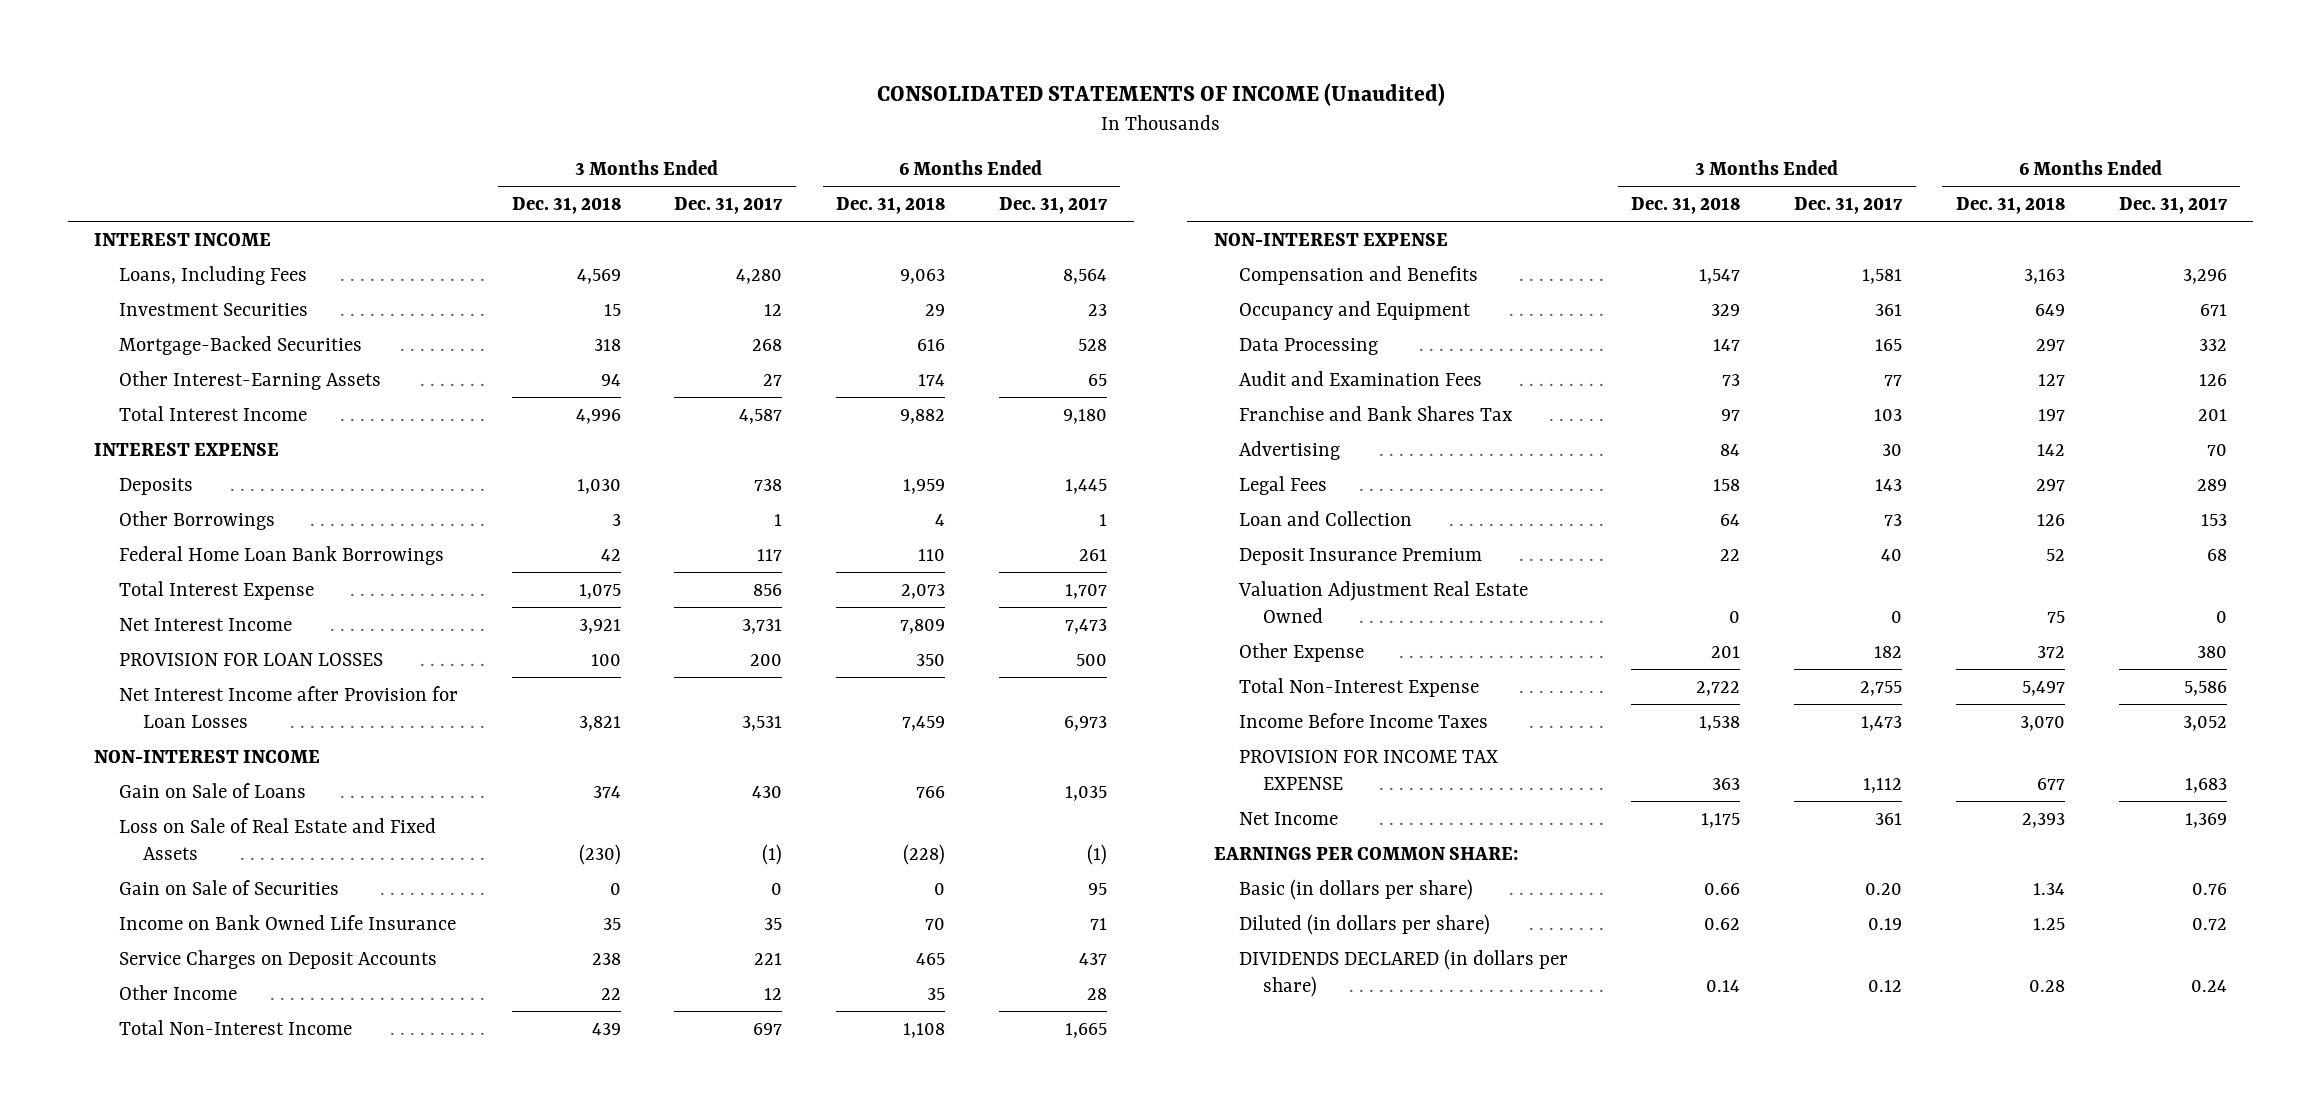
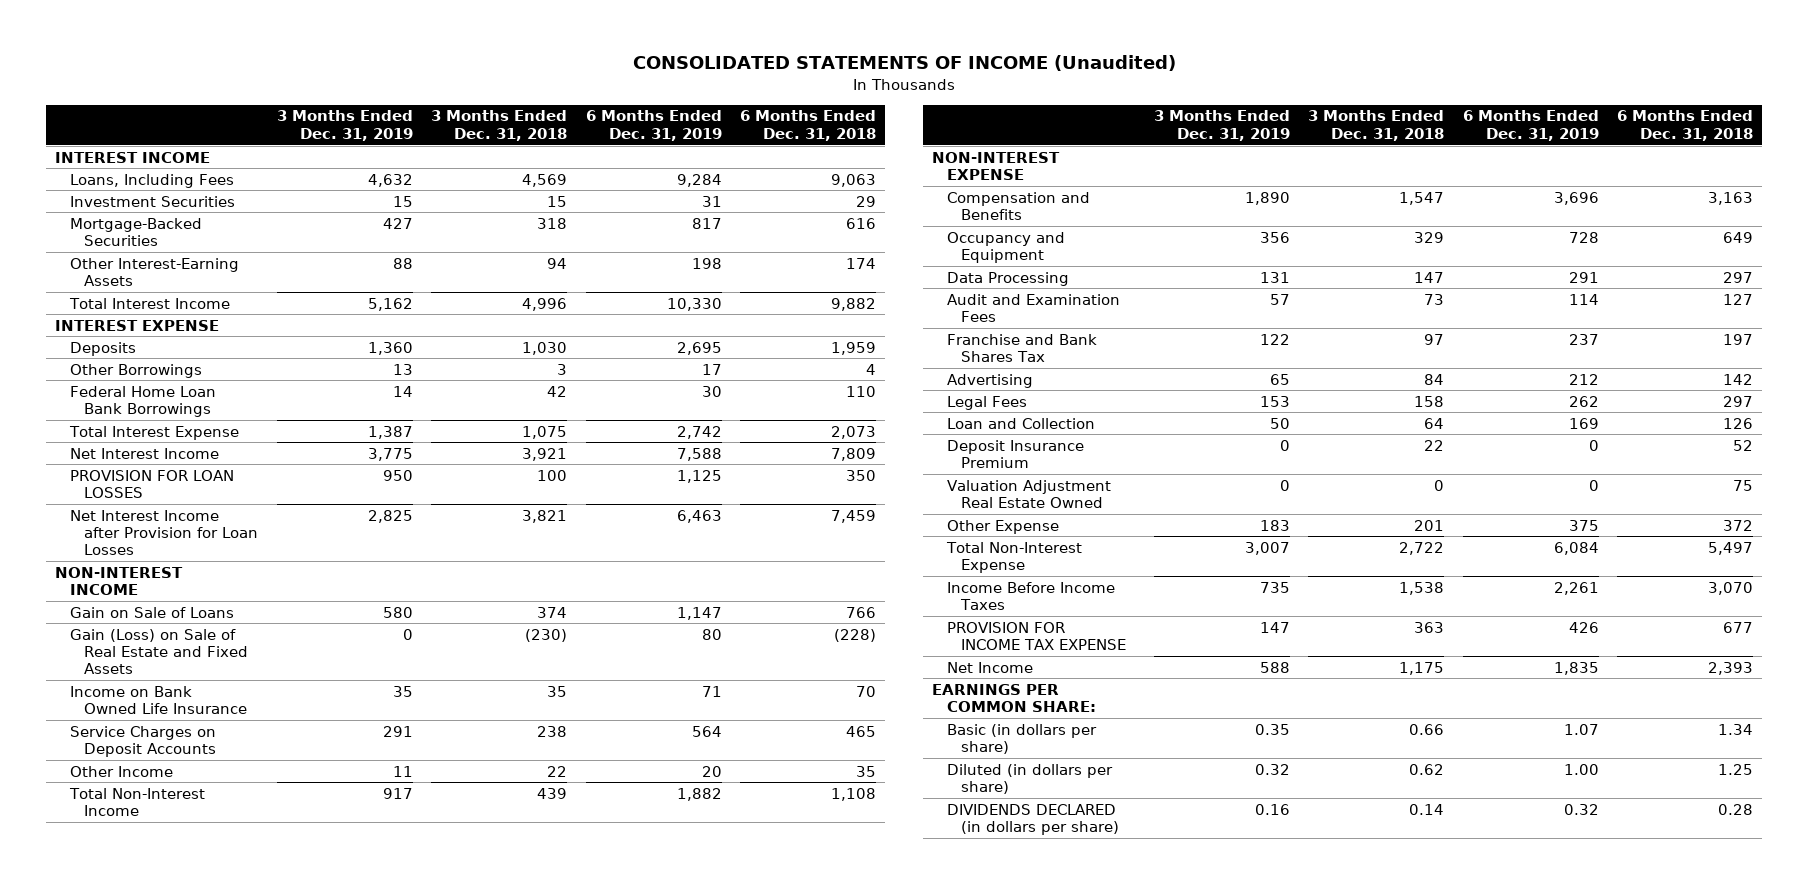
[674,196,784,214] Dec. 31, 2017 -> none
[998,196,1108,214] Dec. 31, 2017 -> none
none -> [276,110,413,141] 3 Months Ended Dec. 31, 2019
none -> [585,110,722,141] 6 Months Ended Dec. 31, 2019
[118,879,339,895] Gain on Sale of Securities -> none
[118,817,436,860] Loss on Sale of Real Estate and Fixed Assets -> [69,628,249,675] Gain (Loss) on Sale of Real Estate and Fixed Assets

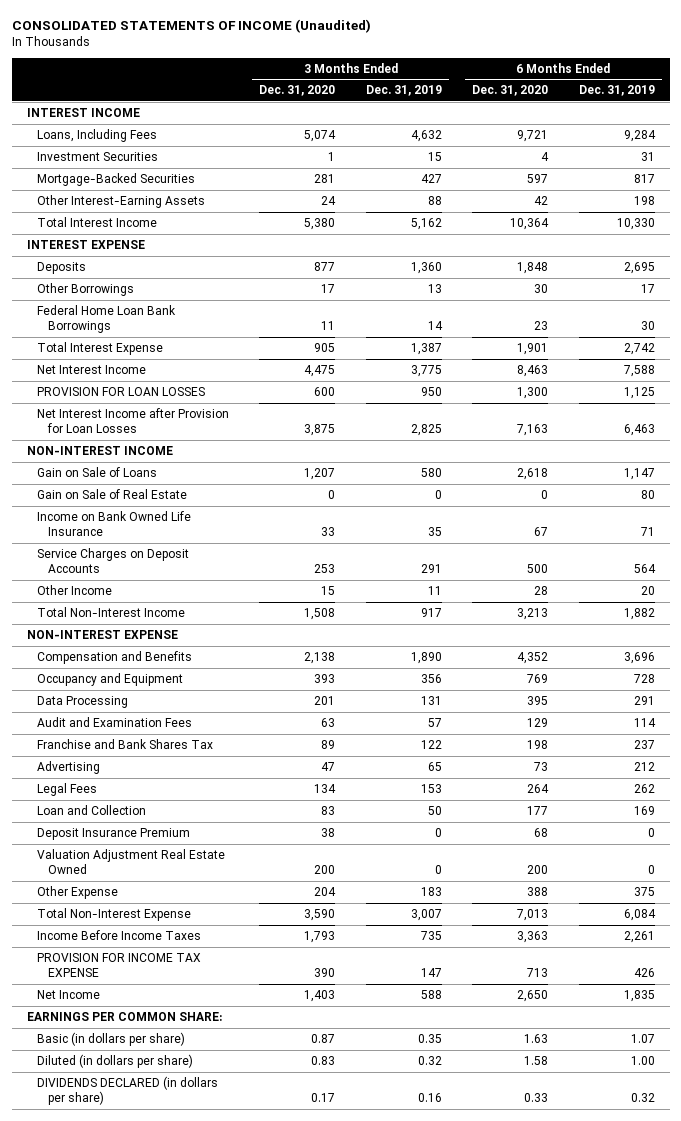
[431,110,568,141] 3 Months Ended Dec. 31, 2018 -> none
[740,110,877,141] 6 Months Ended Dec. 31, 2018 -> none
none -> [259,85,336,97] Dec. 31, 2020
none -> [472,85,549,97] Dec. 31, 2020
[69,628,249,675] Gain (Loss) on Sale of Real Estate and Fixed Assets -> [37,488,188,499] Gain on Sale of Real Estate

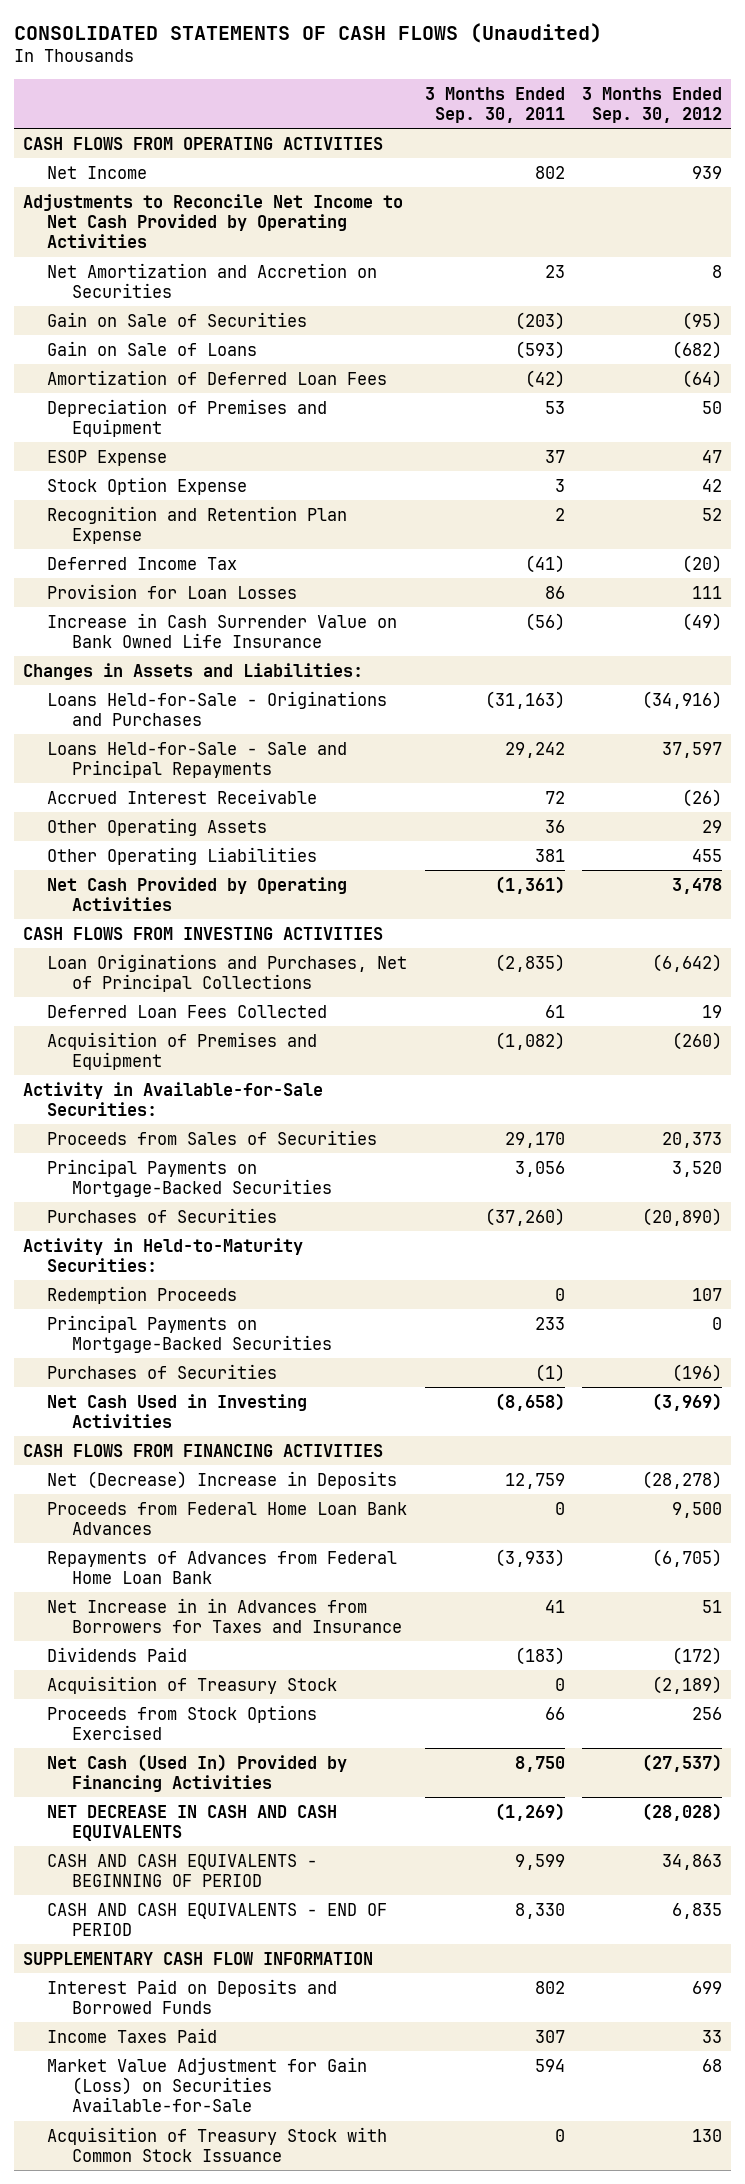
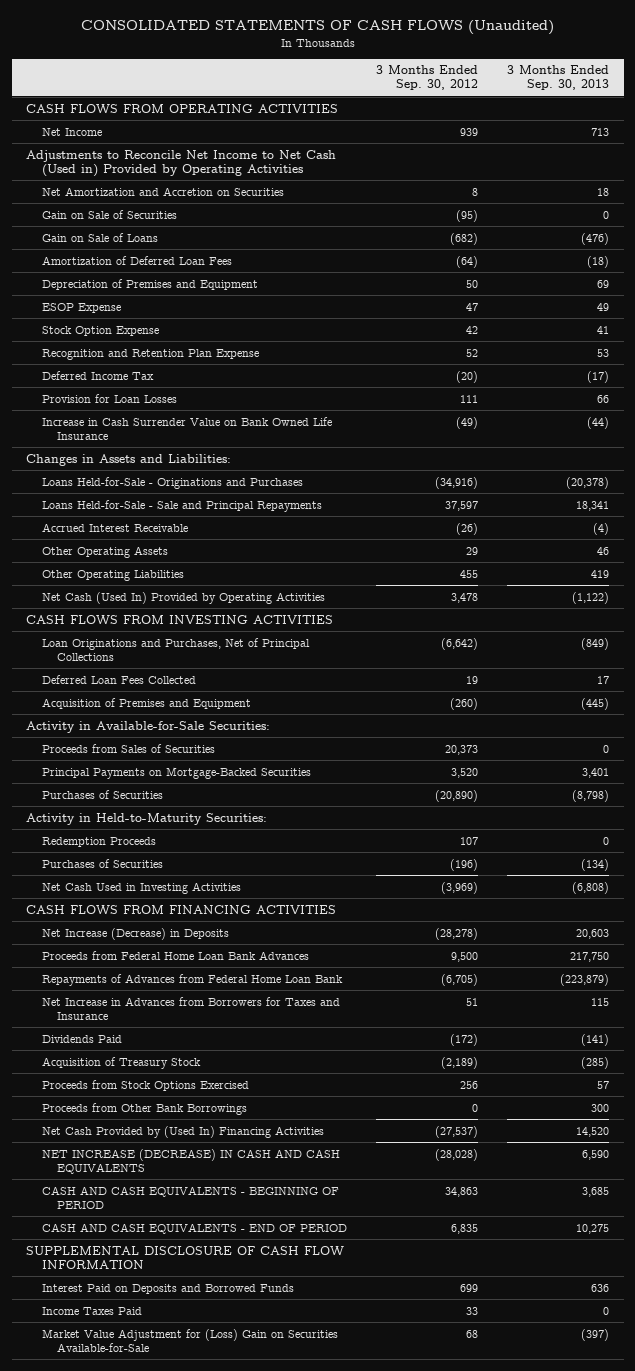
[424,86,565,124] 3 Months Ended Sep. 30, 2011 -> none
none -> [506,65,609,91] 3 Months Ended Sep. 30, 2013
[22,193,403,249] Adjustments to Reconcile Net Income to Net Cash Provided by Operating Activities -> [26,149,337,177] Adjustments to Reconcile Net Income to Net Cash (Used in) Provided by Operating Activities
[47,876,348,911] Net Cash Provided by Operating Activities -> [41,591,325,604] Net Cash (Used In) Provided by Operating Activities
[47,1314,333,1353] Principal Payments on Mortgage-Backed Securities -> none
[47,1470,398,1489] Net (Decrease) Increase in Deposits -> [41,927,229,940] Net Increase (Decrease) in Deposits
[47,1597,403,1633] Net Increase in in Advances from Borrowers for Taxes and Insurance -> [41,996,340,1020] Net Increase in Advances from Borrowers for Taxes and Insurance
none -> [41,1102,247,1115] Proceeds from Other Bank Borrowings
[47,1753,348,1792] Net Cash (Used In) Provided by Financing Activities -> [41,1125,324,1138] Net Cash Provided by (Used In) Financing Activities
[47,1804,338,1841] NET DECREASE IN CASH AND CASH EQUIVALENTS -> [41,1148,340,1174] NET INCREASE (DECREASE) IN CASH AND CASH EQUIVALENTS
[22,1951,373,1965] SUPPLEMENTARY CASH FLOW INFORMATION -> [26,1245,345,1269] SUPPLEMENTAL DISCLOSURE OF CASH FLOW INFORMATION
[47,2126,388,2162] Acquisition of Treasury Stock with Common Stock Issuance -> none
[47,2056,368,2113] Market Value Adjustment for Gain (Loss) on Securities Available-for-Sale -> [41,1328,338,1352] Market Value Adjustment for (Loss) Gain on Securities Available-for-Sale

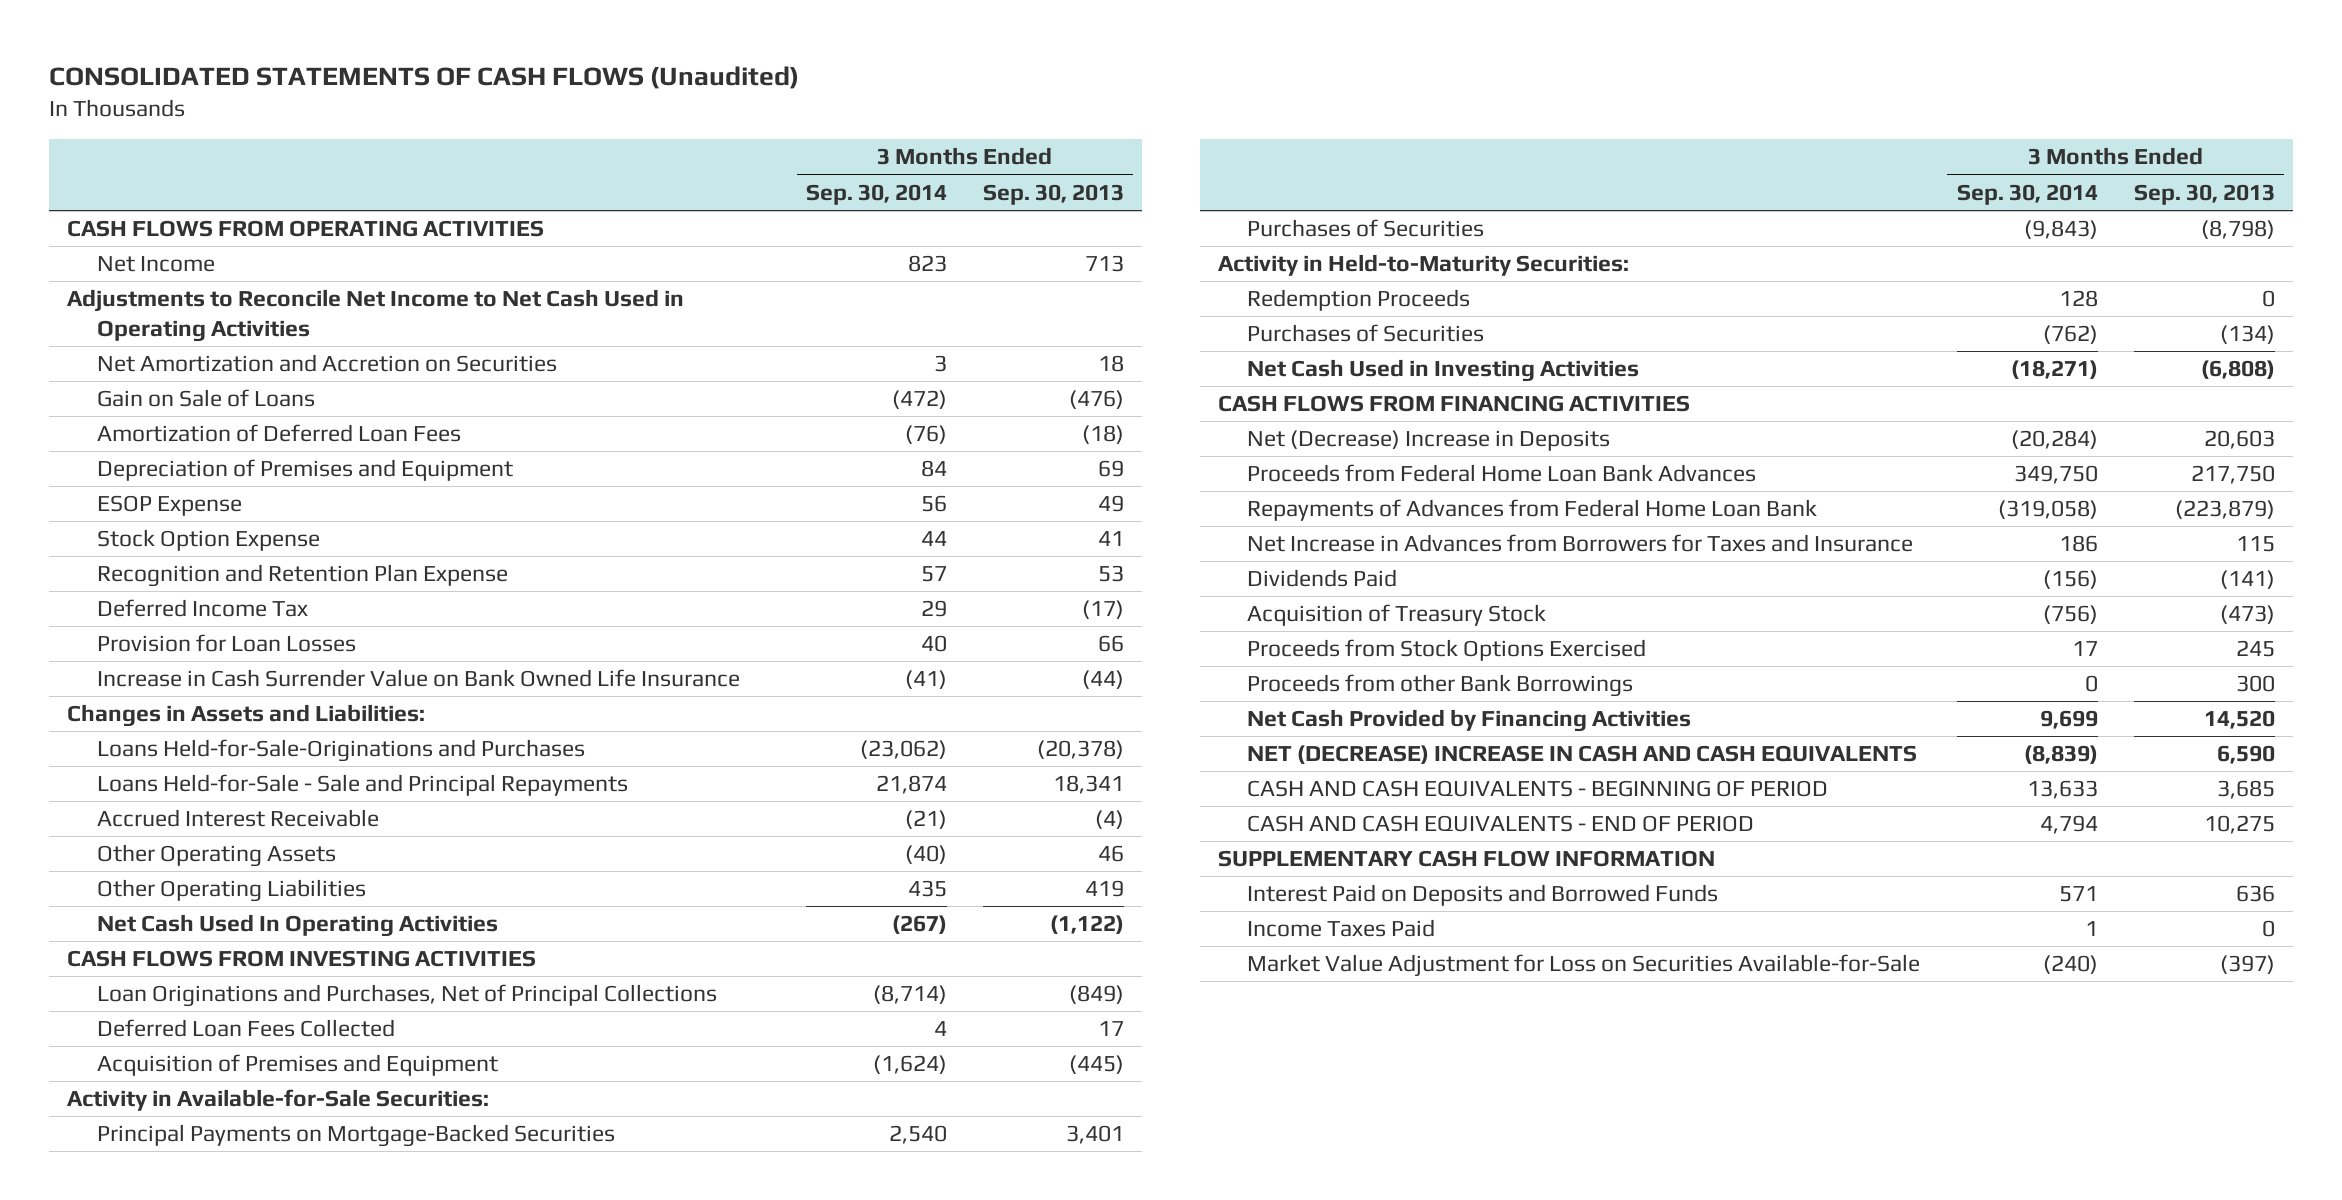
[375,65,478,91] 3 Months Ended Sep. 30, 2012 -> none
none -> [805,183,947,205] Sep. 30, 2014
[26,149,337,177] Adjustments to Reconcile Net Income to Net Cash (Used in) Provided by Operating Activities -> [67,289,685,342] Adjustments to Reconcile Net Income to Net Cash Used in Operating Activities
[41,209,177,219] Gain on Sale of Securities -> none
[41,476,303,489] Loans Held-for-Sale - Originations and Purchases -> [96,739,585,763] Loans Held-for-Sale-Originations and Purchases
[41,591,325,604] Net Cash (Used In) Provided by Operating Activities -> [96,914,498,938] Net Cash Used In Operating Activities
[41,743,215,753] Proceeds from Sales of Securities -> none
[41,927,229,940] Net Increase (Decrease) in Deposits -> [1247,430,1611,452] Net (Decrease) Increase in Deposits
[580,1056,609,1069] (285) -> [2219,605,2275,625] (473)
[596,1080,609,1089] 57 -> [2235,640,2275,658] 245
[41,1102,247,1115] Proceeds from Other Bank Borrowings -> [1247,674,1634,698] Proceeds from other Bank Borrowings
[41,1125,324,1138] Net Cash Provided by (Used In) Financing Activities -> [1247,709,1692,733] Net Cash Provided by Financing Activities
[41,1148,340,1174] NET INCREASE (DECREASE) IN CASH AND CASH EQUIVALENTS -> [1247,745,1918,765] NET (DECREASE) INCREASE IN CASH AND CASH EQUIVALENTS
[26,1245,345,1269] SUPPLEMENTAL DISCLOSURE OF CASH FLOW INFORMATION -> [1217,850,1715,868] SUPPLEMENTARY CASH FLOW INFORMATION
[41,1328,338,1352] Market Value Adjustment for (Loss) Gain on Securities Available-for-Sale -> [1247,954,1921,978] Market Value Adjustment for Loss on Securities Available-for-Sale

